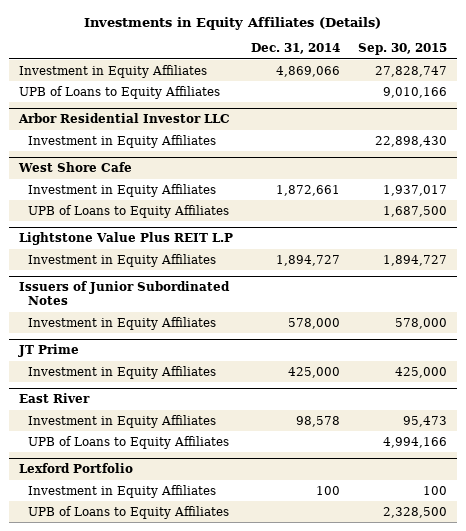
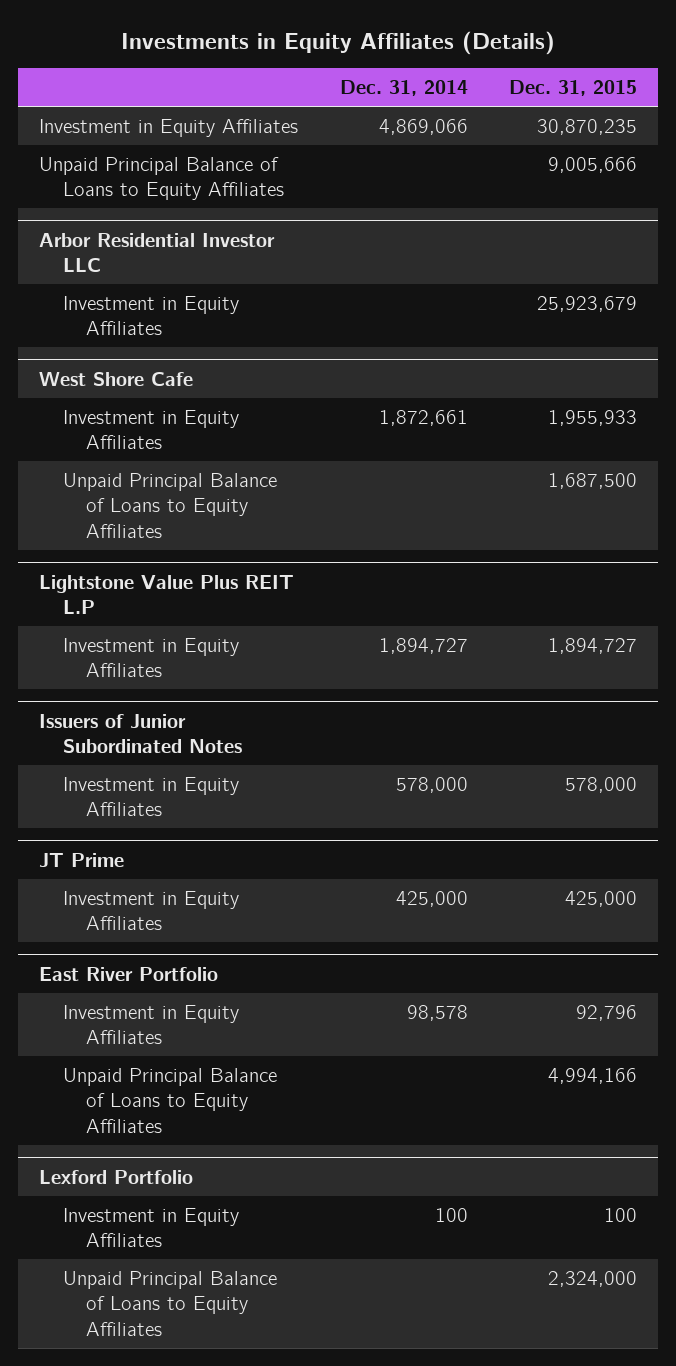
[358,43,448,56] Sep. 30, 2015 -> none
none -> [509,80,638,97] Dec. 31, 2015
[18,85,220,99] UPB of Loans to Equity Affiliates -> [38,156,284,201] Unpaid Principal Balance of Loans to Equity Affiliates
[27,204,229,218] UPB of Loans to Equity Affiliates -> [62,472,277,538] Unpaid Principal Balance of Loans to Equity Affiliates
[18,393,90,404] East River -> [38,966,218,981] East River Portfolio
[27,435,229,449] UPB of Loans to Equity Affiliates -> [62,1067,277,1133] Unpaid Principal Balance of Loans to Equity Affiliates
[27,505,229,519] UPB of Loans to Equity Affiliates -> [62,1270,277,1336] Unpaid Principal Balance of Loans to Equity Affiliates

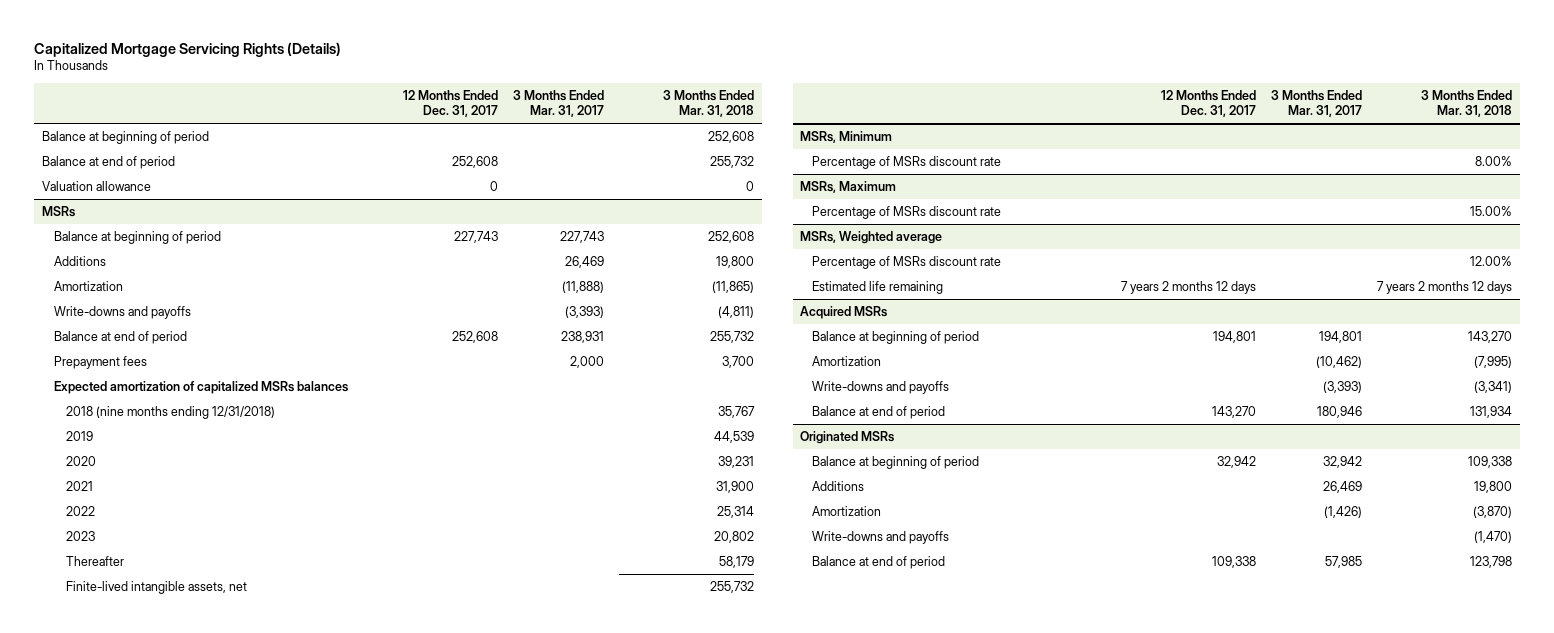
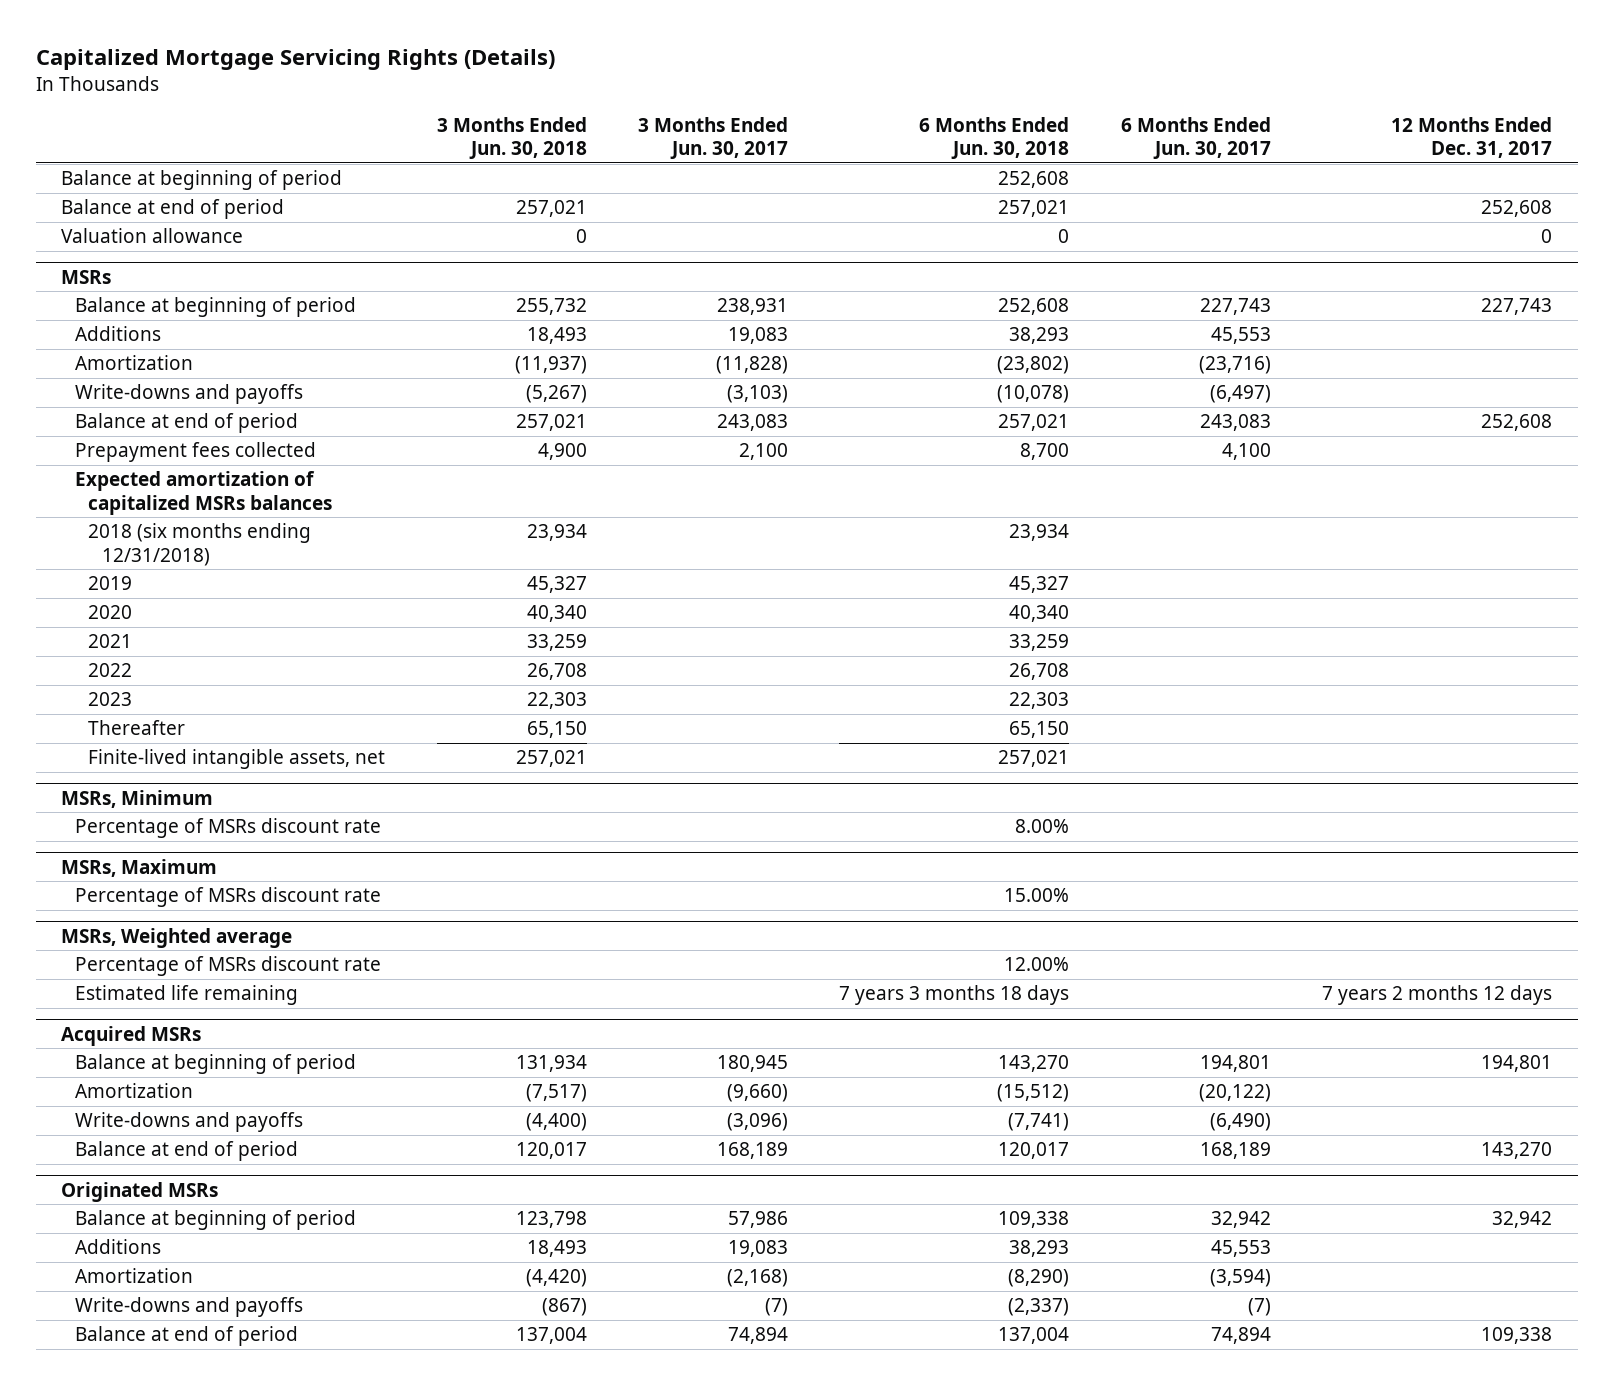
[512,89,604,118] 3 Months Ended Mar. 31, 2017 -> none
[663,89,755,118] 3 Months Ended Mar. 31, 2018 -> none
none -> [436,116,587,160] 3 Months Ended Jun. 30, 2018
none -> [637,116,788,160] 3 Months Ended Jun. 30, 2017
none -> [919,116,1070,160] 6 Months Ended Jun. 30, 2018
none -> [1120,116,1271,160] 6 Months Ended Jun. 30, 2017
[53,355,147,369] Prepayment fees -> [74,442,316,463] Prepayment fees collected
[65,405,275,419] 2018 (nine months ending 12/31/2018) -> [88,523,312,566] 2018 (six months ending 12/31/2018)

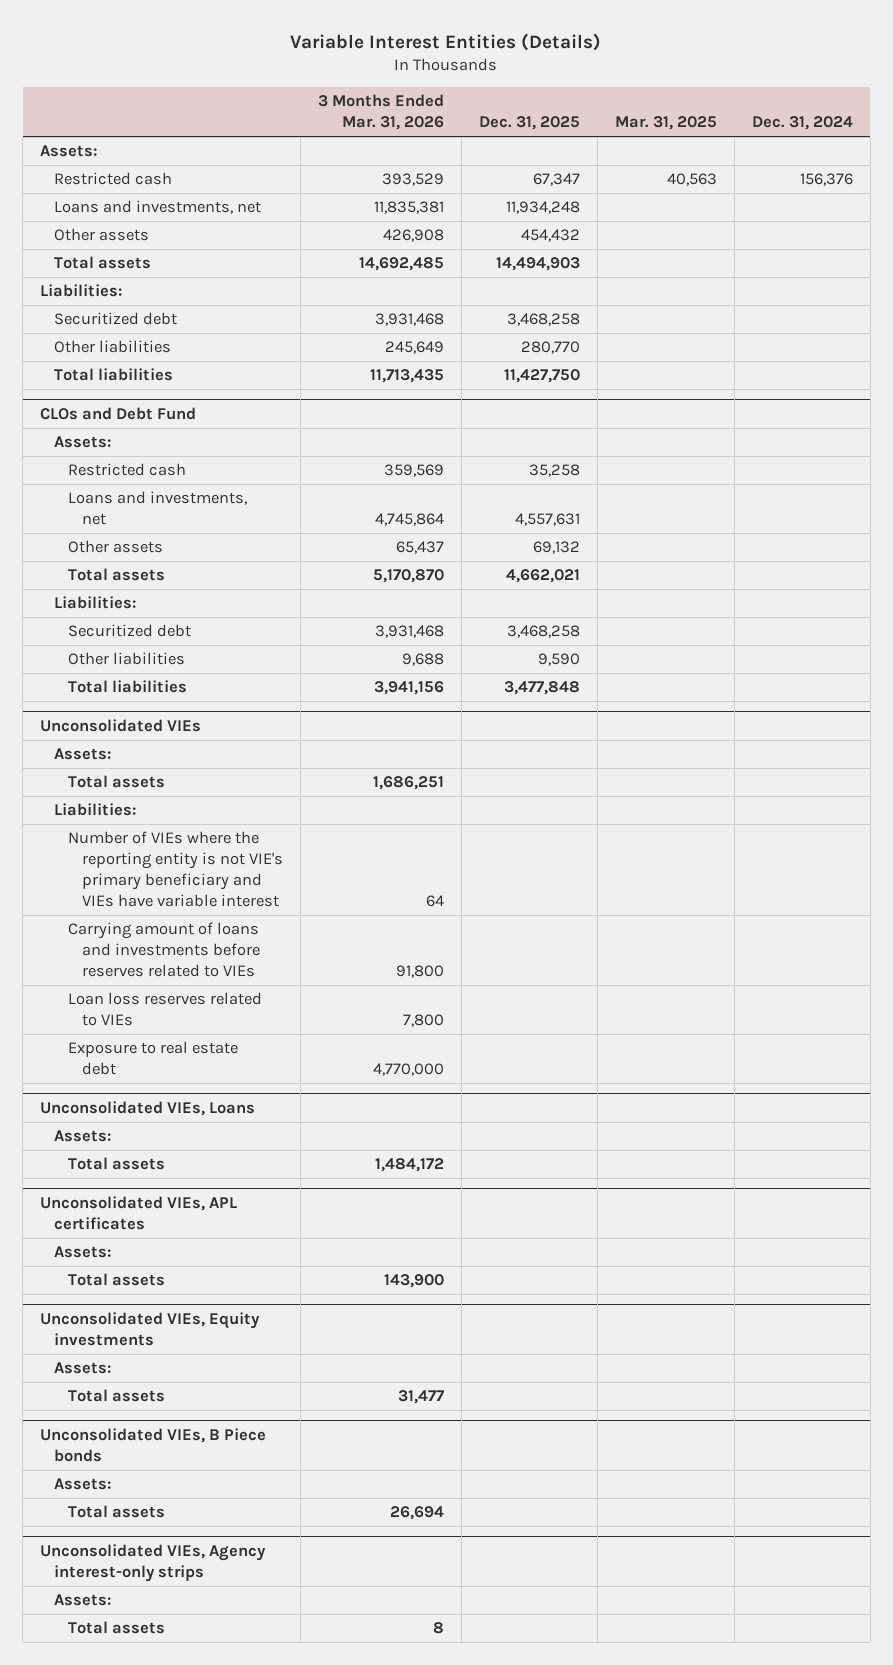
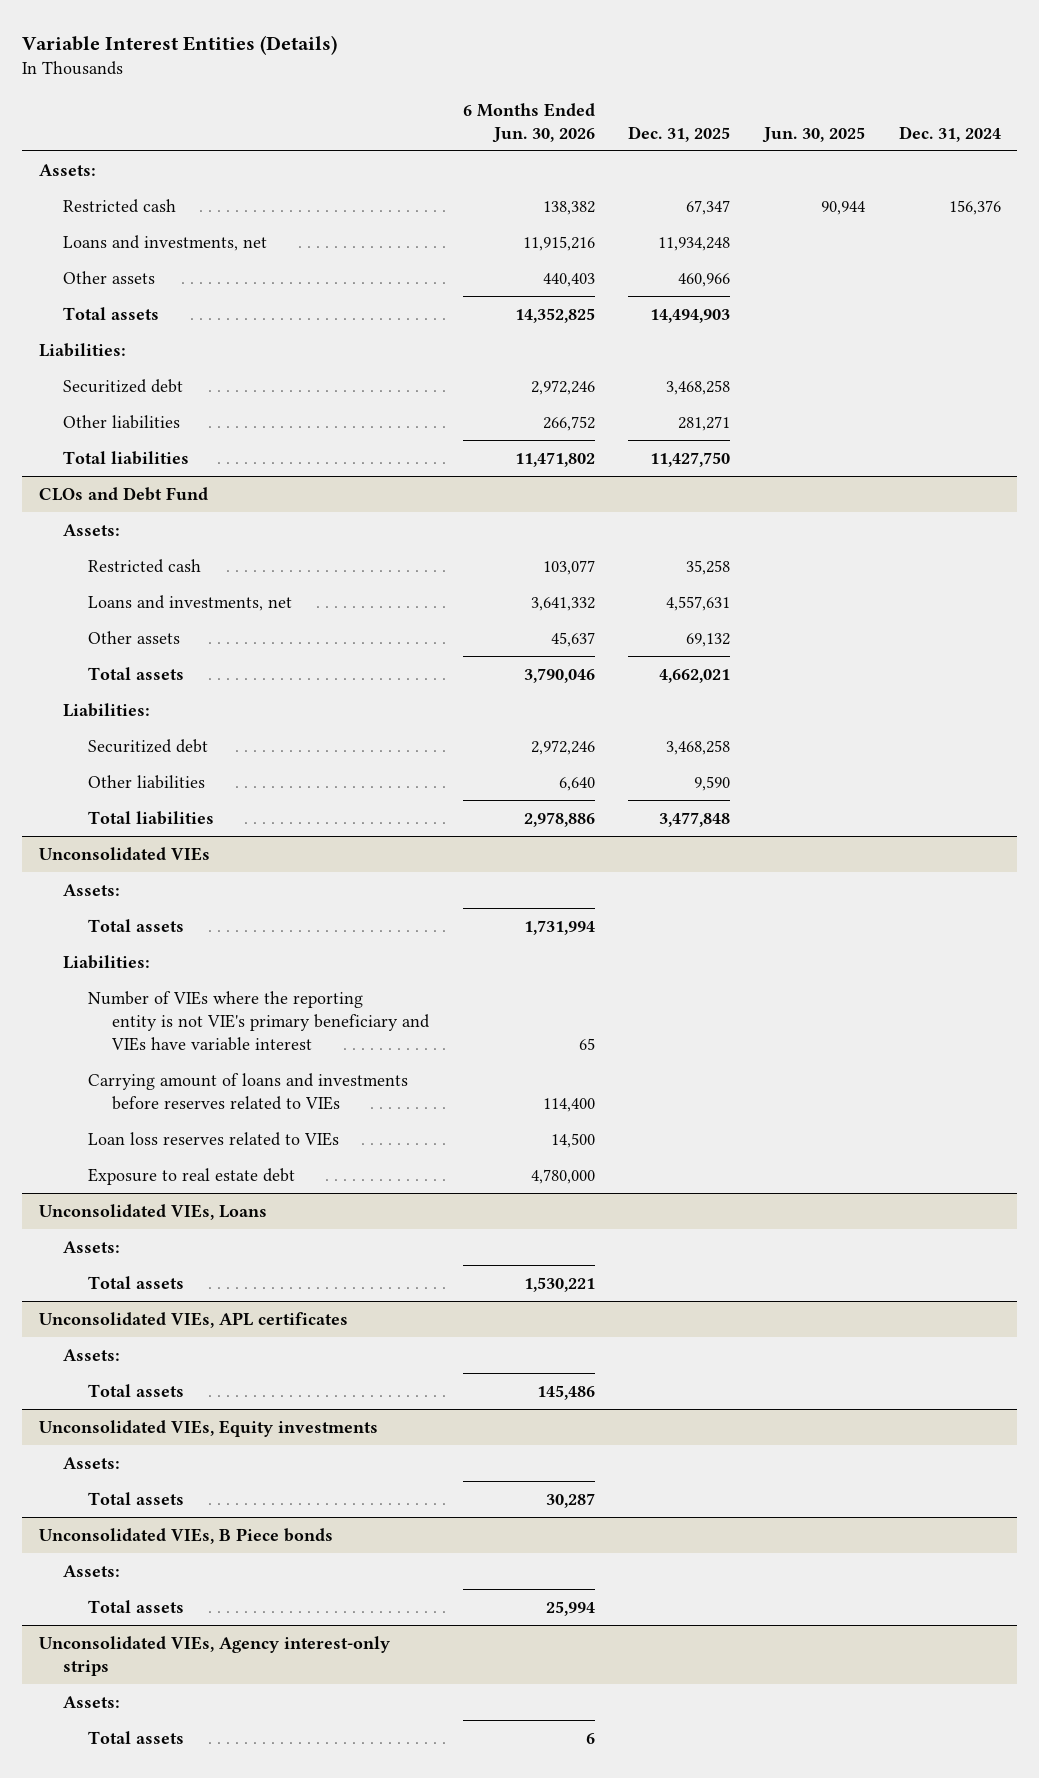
[318,94,445,131] 3 Months Ended Mar. 31, 2026 -> none
[614,116,717,131] Mar. 31, 2025 -> none
none -> [462,102,595,143] 6 Months Ended Jun. 30, 2026
none -> [761,126,865,143] Jun. 30, 2025
[521,229,581,243] 454,432 -> [678,272,731,287] 460,966
[521,341,581,355] 280,770 -> [678,415,731,431] 281,271

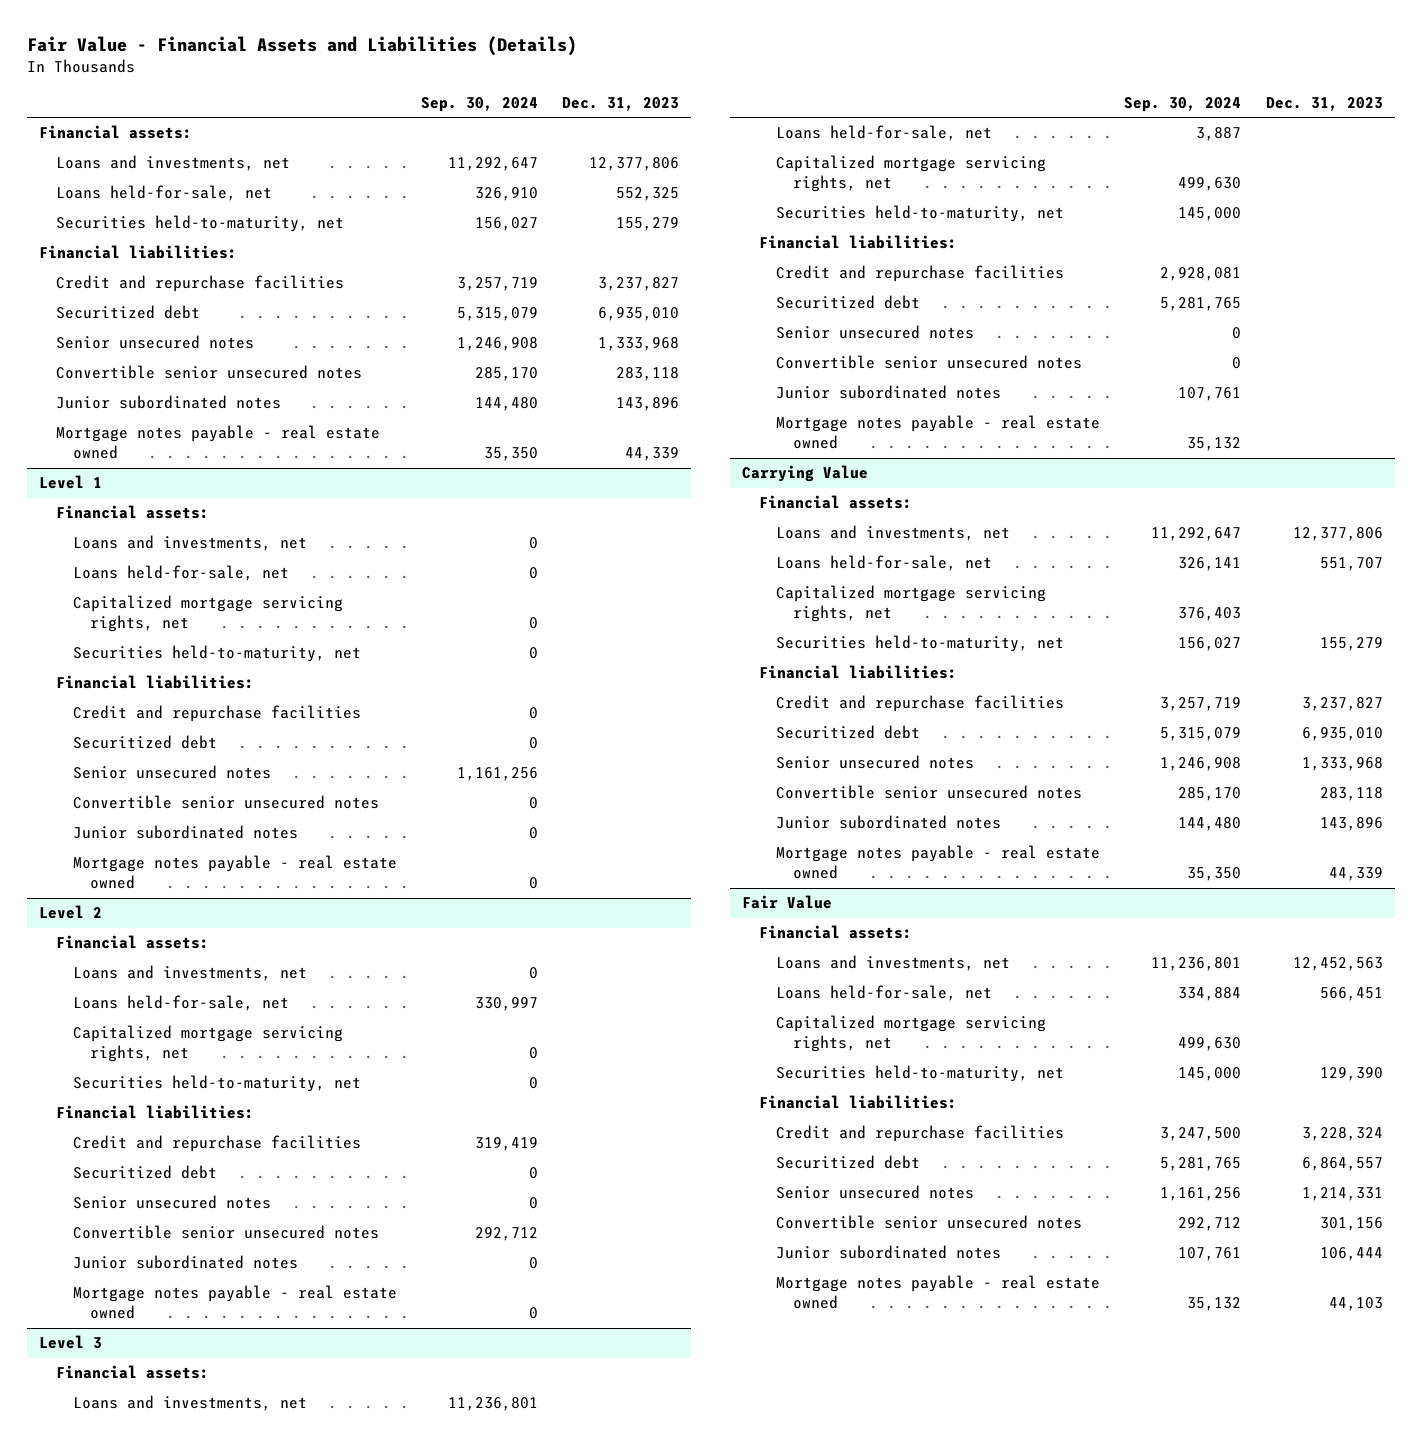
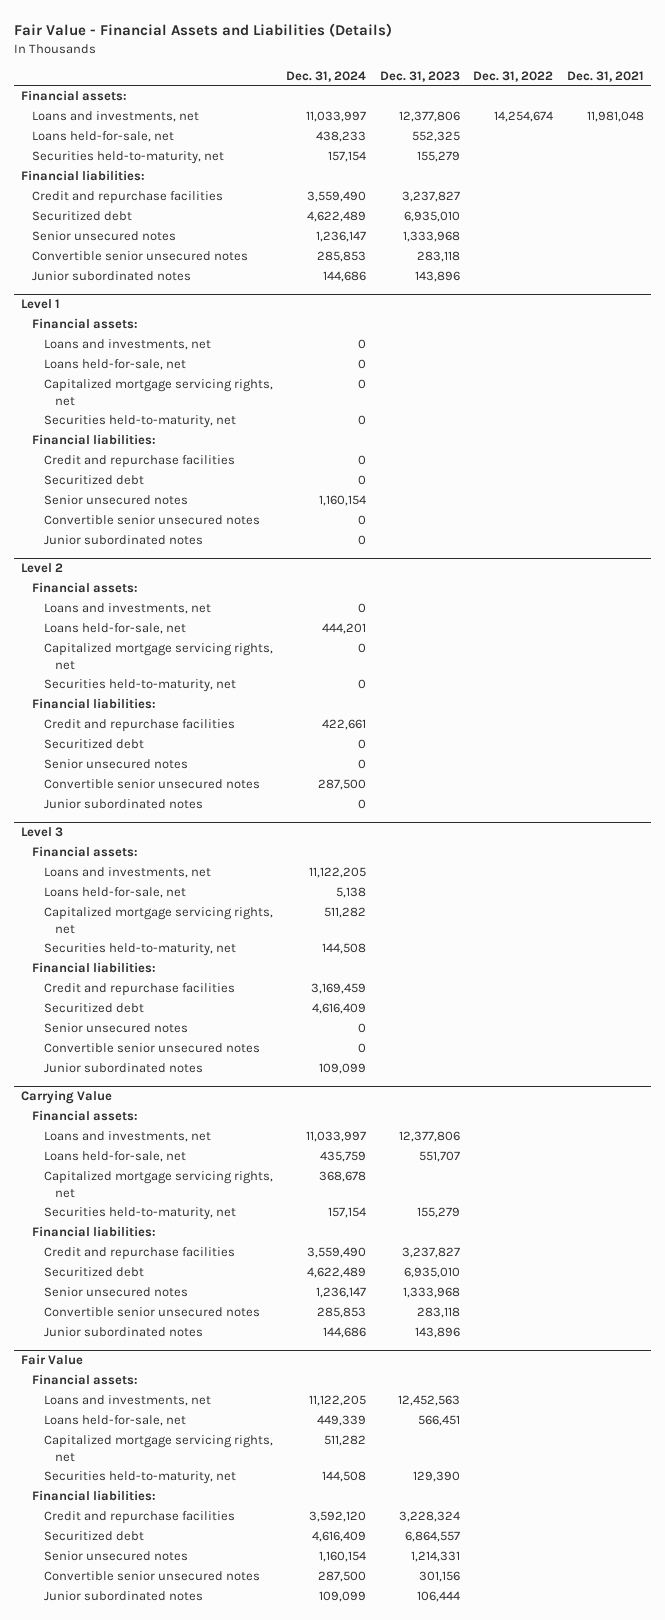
[421,96,539,112] Sep. 30, 2024 -> none
none -> [286,70,367,82] Dec. 31, 2024
none -> [473,70,554,82] Dec. 31, 2022
none -> [566,70,644,82] Dec. 31, 2021
[55,425,380,460] Mortgage notes payable - real estate owned -> none
[72,855,397,890] Mortgage notes payable - real estate owned -> none
[72,1285,397,1320] Mortgage notes payable - real estate owned -> none
[776,415,1101,450] Mortgage notes payable - real estate owned -> none
[776,845,1101,880] Mortgage notes payable - real estate owned -> none
[776,1275,1101,1310] Mortgage notes payable - real estate owned -> none

